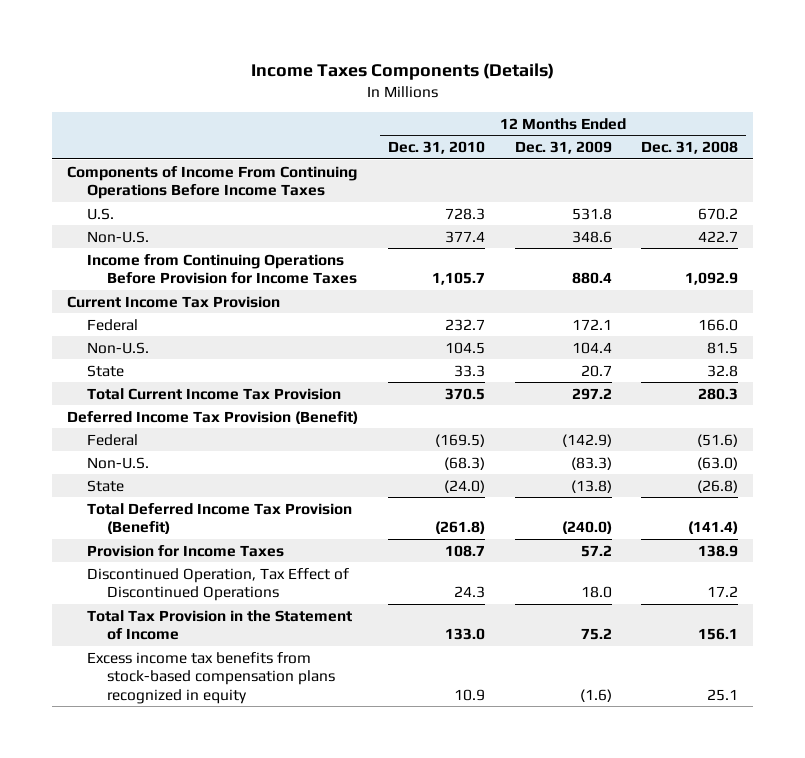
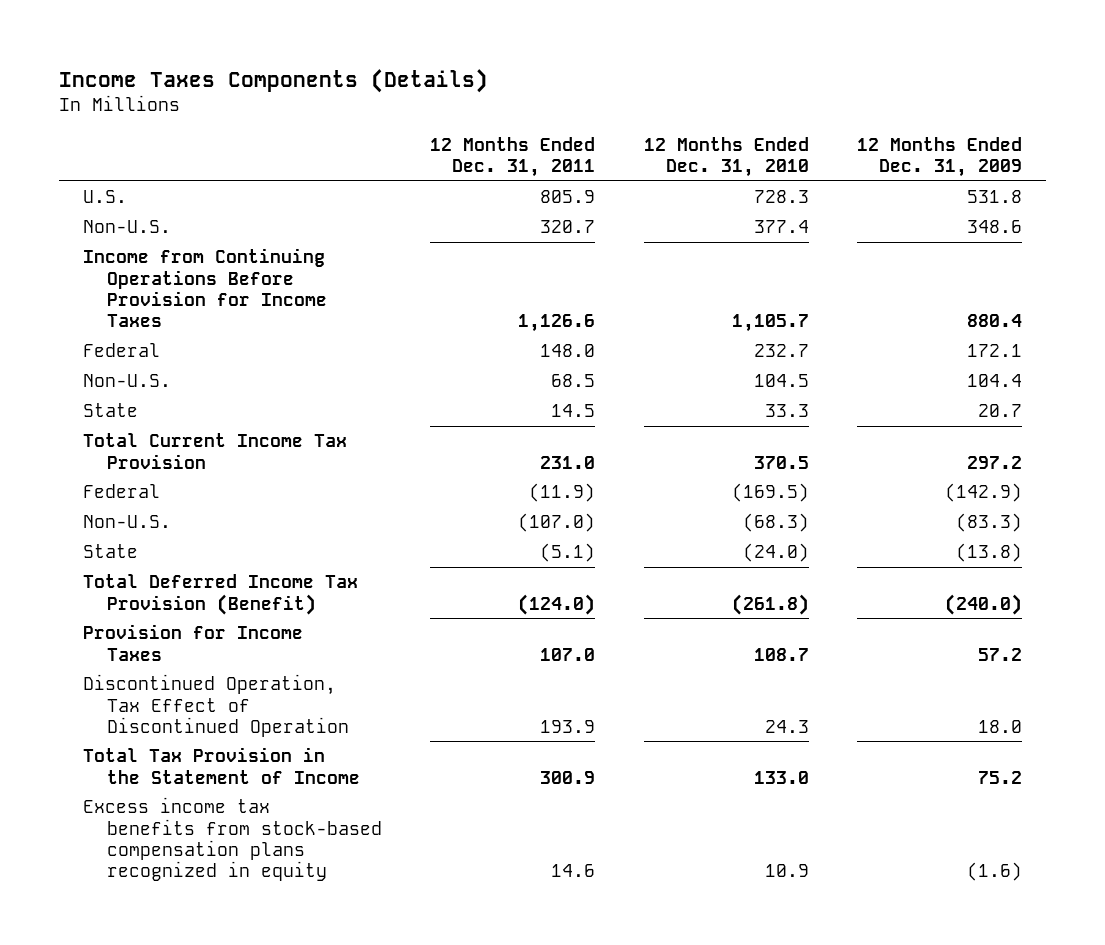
[641,141,739,155] Dec. 31, 2008 -> none
none -> [430,136,596,177] 12 Months Ended Dec. 31, 2011
[66,165,357,200] Components of Income From Continuing Operations Before Income Taxes -> none
[66,295,280,308] Current Income Tax Provision -> none
[66,410,358,424] Deferred Income Tax Provision (Benefit) -> none
[87,567,350,602] Discontinued Operation, Tax Effect of Discontinued Operations -> [83,674,349,737] Discontinued Operation, Tax Effect of Discontinued Operation

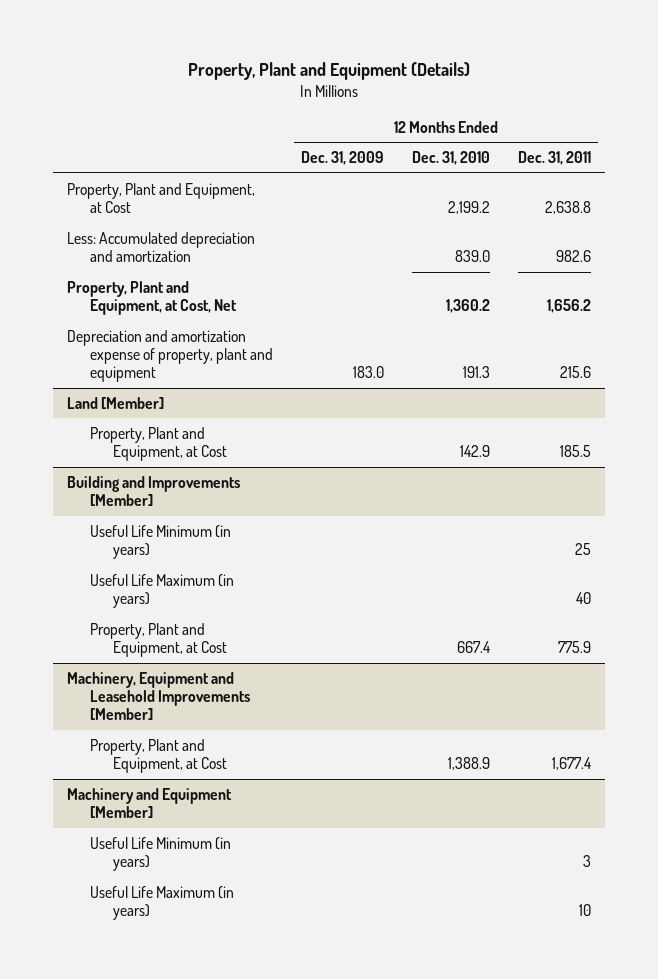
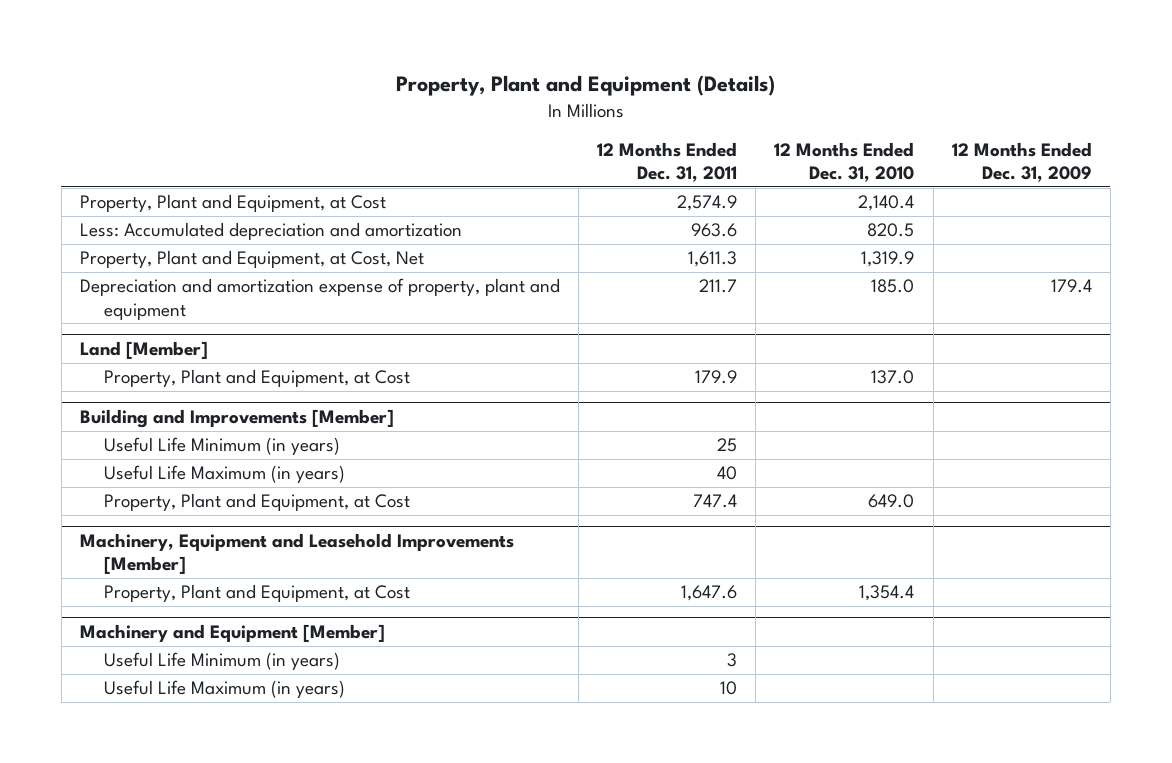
[448,201,491,215] 2,199.2 -> [858,195,915,212] 2,140.4
[545,201,592,215] 2,638.8 -> [677,195,738,212] 2,574.9
[455,250,491,263] 839.0 -> [867,223,915,238] 820.5
[556,250,592,263] 982.6 -> [691,223,738,238] 963.6
[446,299,491,314] 1,360.2 -> [861,251,915,268] 1,319.9
[547,299,592,314] 1,656.2 -> [688,251,738,268] 1,611.3
[353,366,385,379] 183.0 -> [1050,279,1092,294] 179.4
[463,366,491,379] 191.3 -> [871,279,915,294] 185.0
[560,366,592,379] 215.6 -> [699,279,738,294] 211.7
[460,445,491,458] 142.9 -> [871,370,915,385] 137.0
[560,445,592,458] 185.5 -> [695,370,738,385] 179.9
[457,641,492,654] 667.4 -> [868,494,915,509] 649.0
[558,641,592,654] 775.9 -> [693,494,738,509] 747.4
[448,757,491,771] 1,388.9 -> [859,585,915,602] 1,354.4
[552,757,593,771] 1,677.4 -> [681,585,738,602] 1,647.6

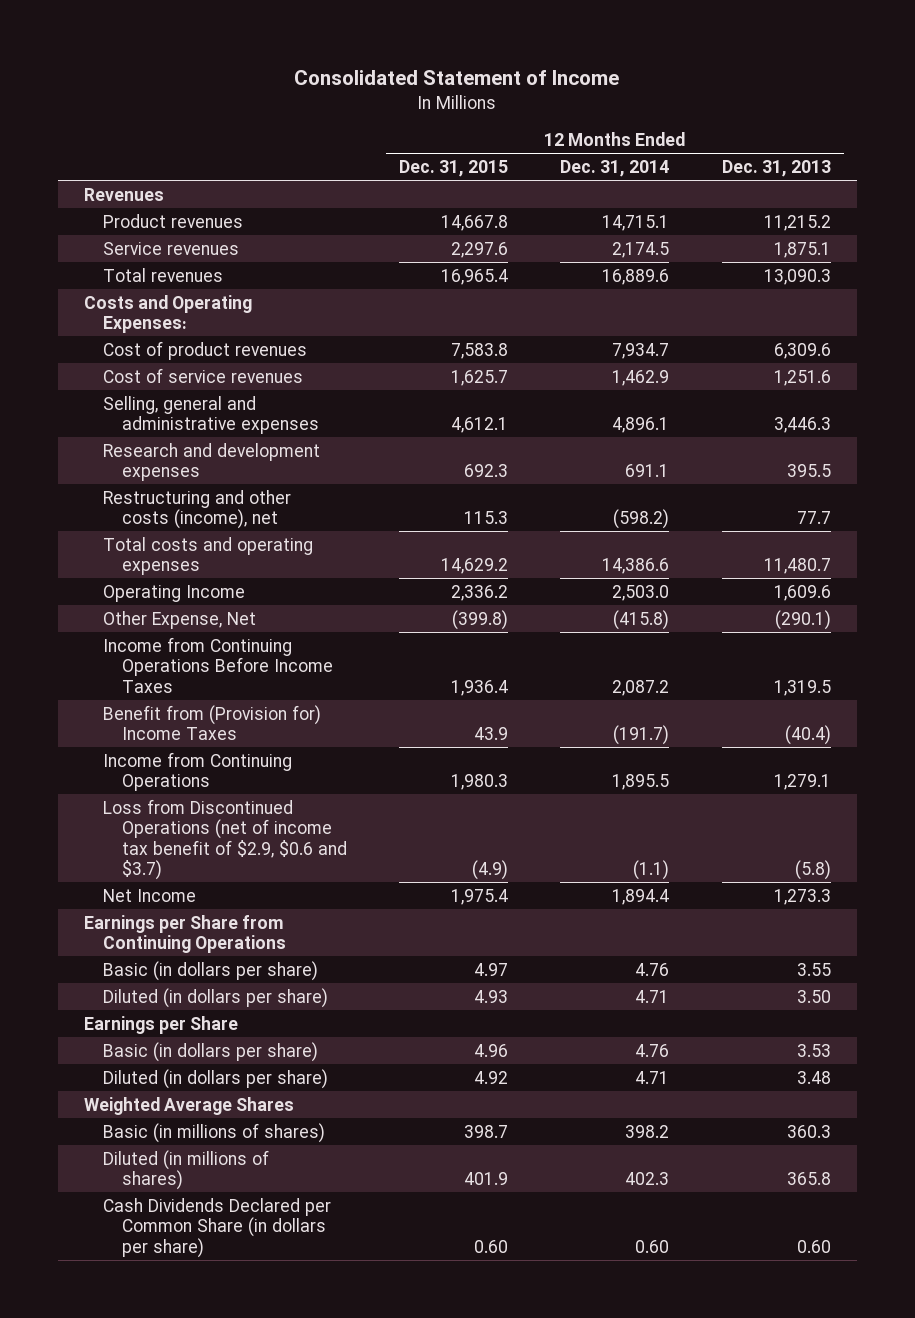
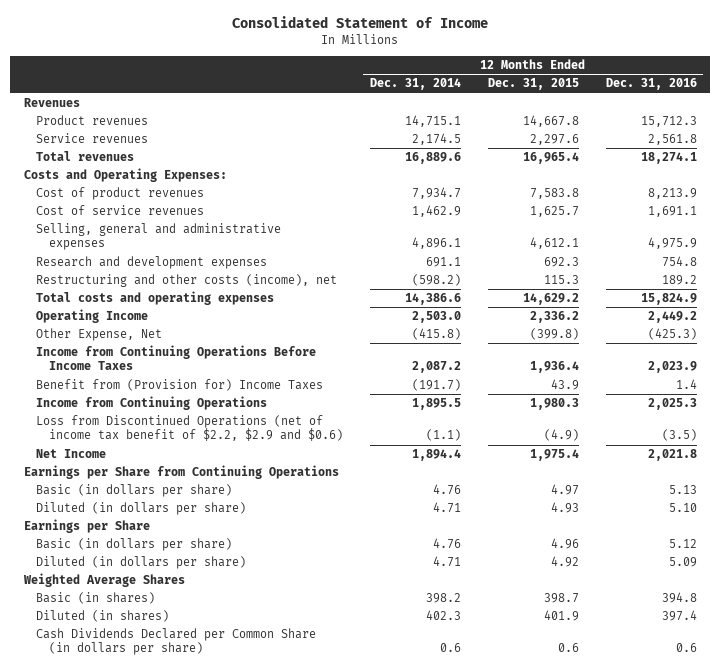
[721,159,831,177] Dec. 31, 2013 -> none
none -> [605,78,697,91] Dec. 31, 2016
[102,798,347,881] Loss from Discontinued Operations (net of income tax benefit of $2.9, $0.6 and $3.7) -> [36,415,343,442] Loss from Discontinued Operations (net of income tax benefit of $2.2, $2.9 and $0.6)
[102,1122,325,1143] Basic (in millions of shares) -> [36,592,156,605] Basic (in shares)
[102,1149,269,1191] Diluted (in millions of shares) -> [36,610,170,623] Diluted (in shares)
[474,1239,509,1253] 0.60 -> [557,643,579,653] 0.6
[635,1239,670,1253] 0.60 -> [439,643,461,653] 0.6

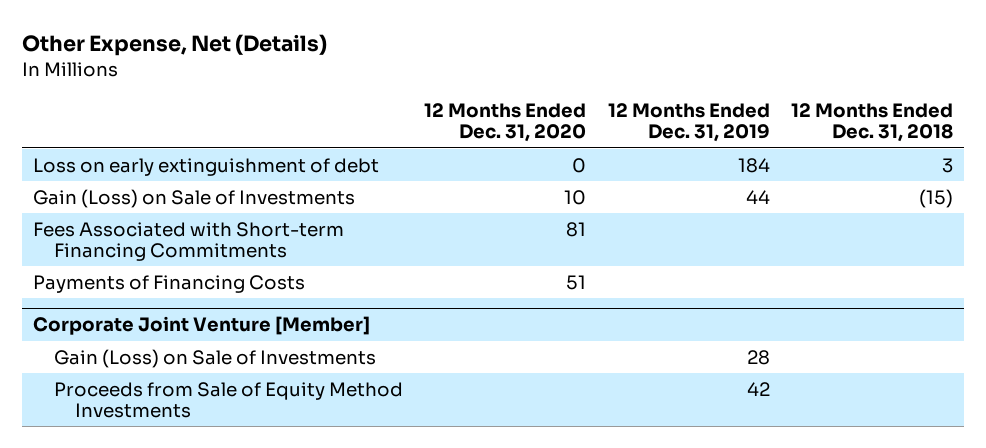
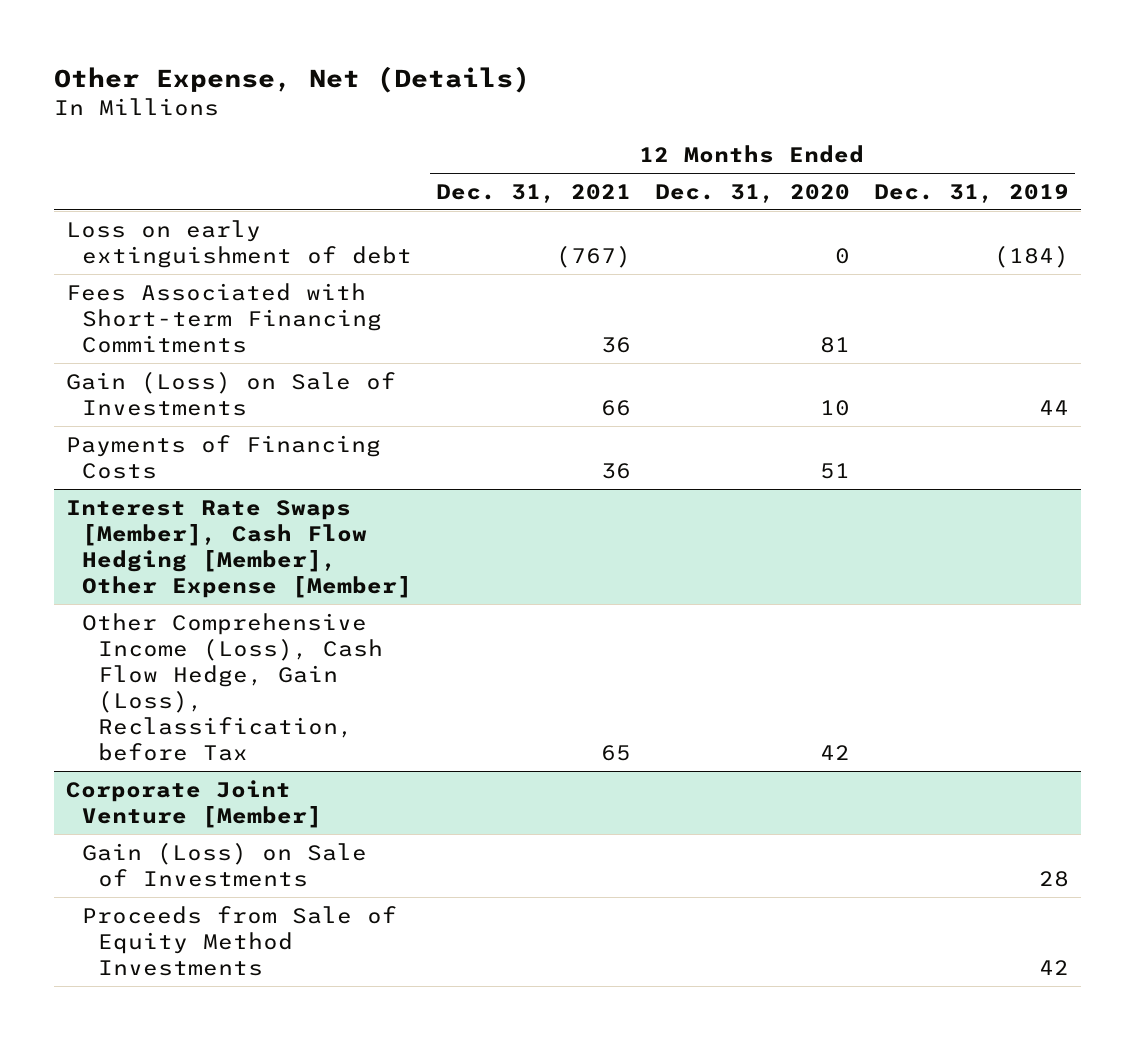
[791,102,954,143] 12 Months Ended Dec. 31, 2018 -> none
none -> [436,183,632,203] Dec. 31, 2021
[737,157,770,173] 184 -> [993,244,1069,268] (184)
[32,188,355,208] Gain (Loss) on Sale of Investments -> [65,370,396,416] Gain (Loss) on Sale of Investments
none -> [65,499,413,598] Interest Rate Swaps [Member], Cash Flow Hedging [Member], Other Expense [Member]
none -> [82,612,384,761] Other Comprehensive Income (Loss), Cash Flow Hedge, Gain (Loss), Reclassification, before Tax

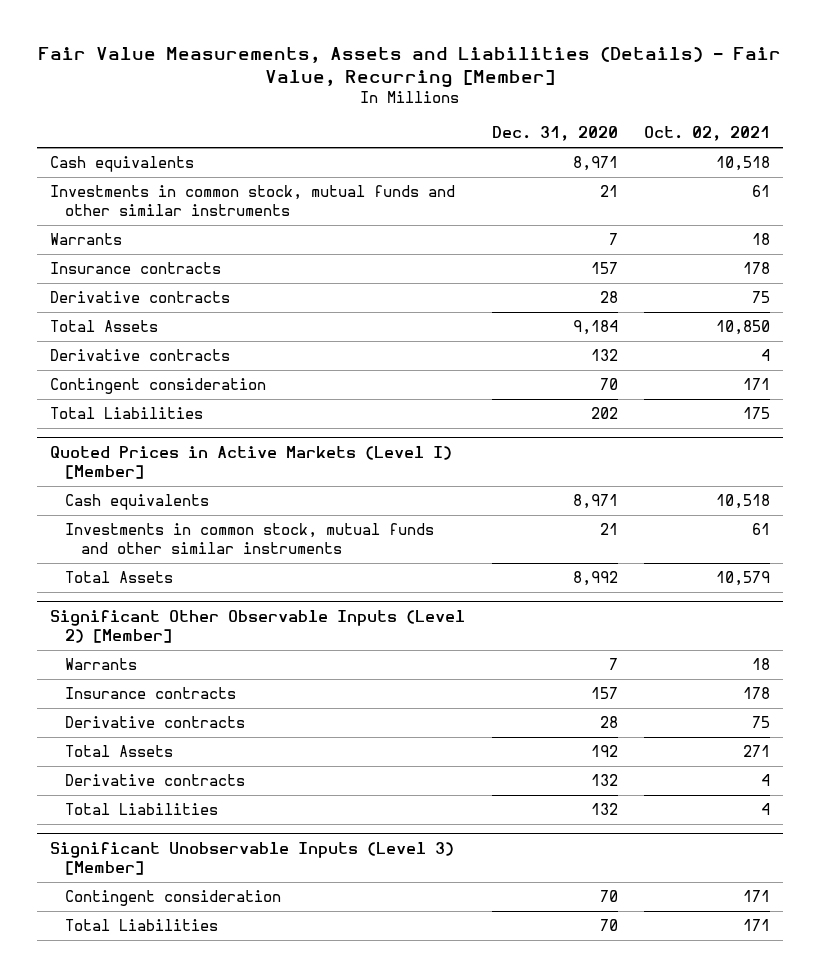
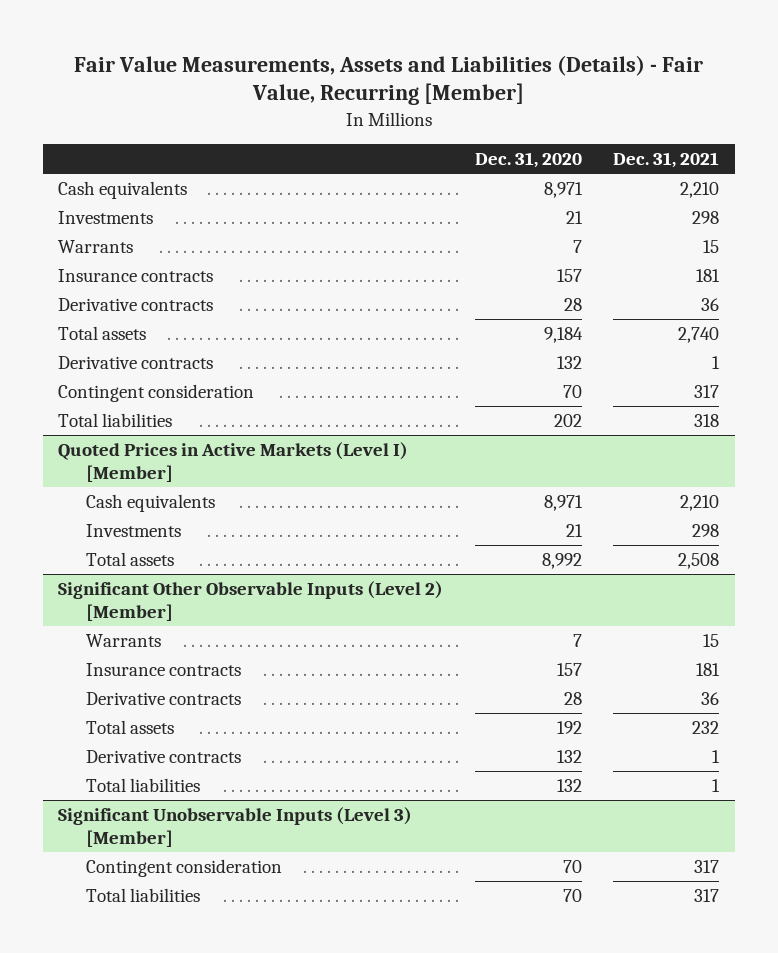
[643,126,770,142] Oct. 02, 2021 -> none
none -> [613,151,720,168] Dec. 31, 2021
[50,185,456,217] Investments in common stock, mutual funds and other similar instruments -> [58,210,154,224] Investments
[50,320,159,333] Total Assets -> [58,325,147,340] Total assets
[50,407,204,420] Total Liabilities -> [58,412,173,427] Total liabilities
[65,523,435,555] Investments in common stock, mutual funds and other similar instruments -> [86,523,182,537] Investments
[65,571,174,584] Total Assets -> [86,551,175,566] Total assets
[65,745,174,758] Total Assets -> [86,719,175,734] Total assets
[65,803,219,816] Total Liabilities -> [86,777,201,792] Total liabilities
[65,919,219,932] Total Liabilities -> [86,887,201,902] Total liabilities

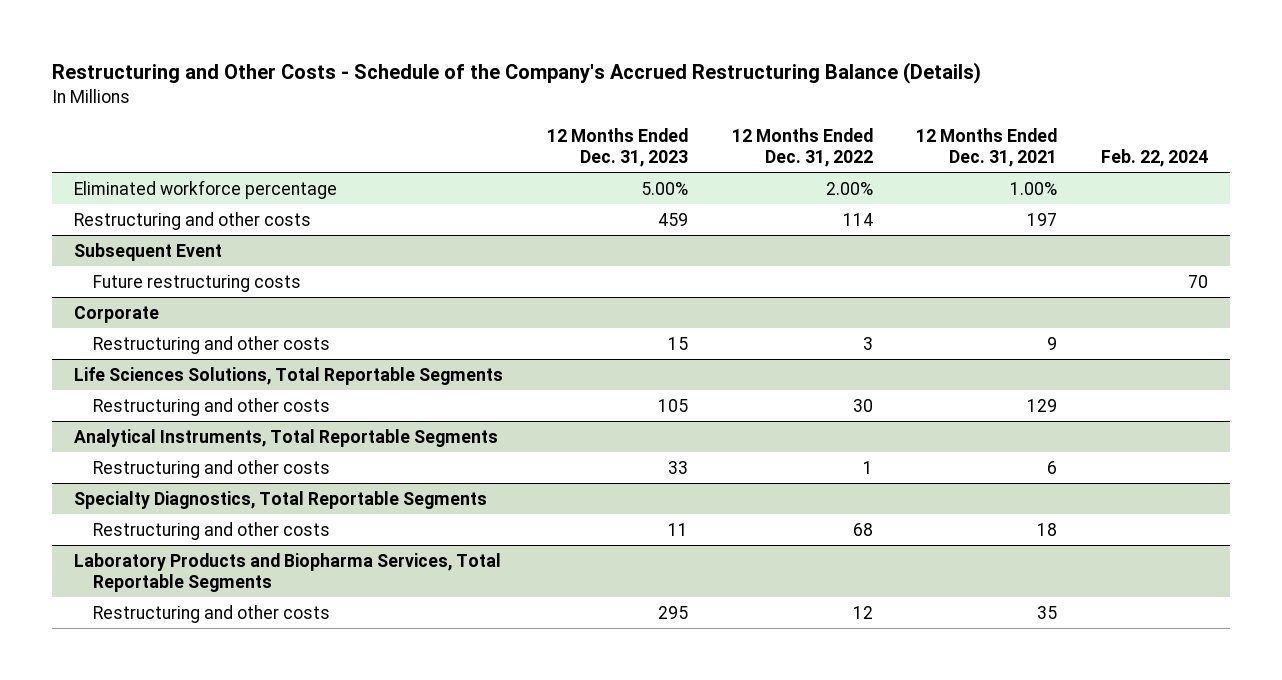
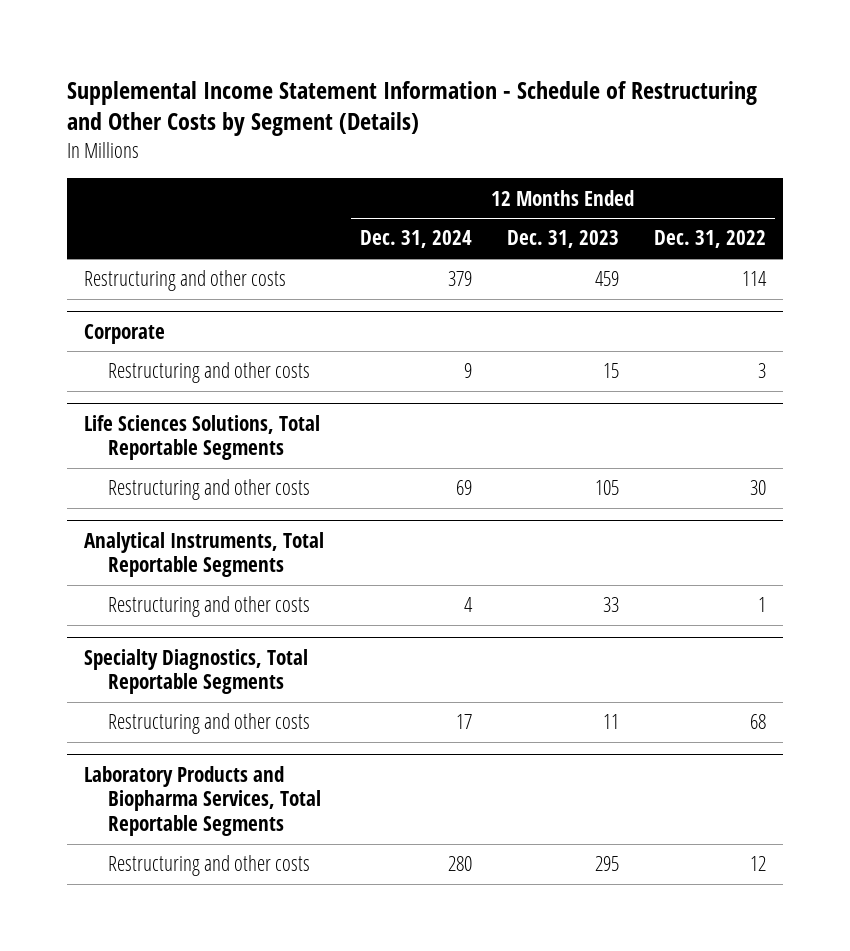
[52,62,982,85] Restructuring and Other Costs - Schedule of the Company's Accrued Restructuring Balance (Details) -> [66,80,757,137] Supplemental Income Statement Information - Schedule of Restructuring and Other Costs by Segment (Details)
[916,127,1058,168] 12 Months Ended Dec. 31, 2021 -> none
[1101,149,1209,168] Feb. 22, 2024 -> none
none -> [359,230,472,249] Dec. 31, 2024
[74,179,338,199] Eliminated workforce percentage -> none
[74,242,223,261] Subsequent Event -> none
[93,274,302,292] Future restructuring costs -> none

